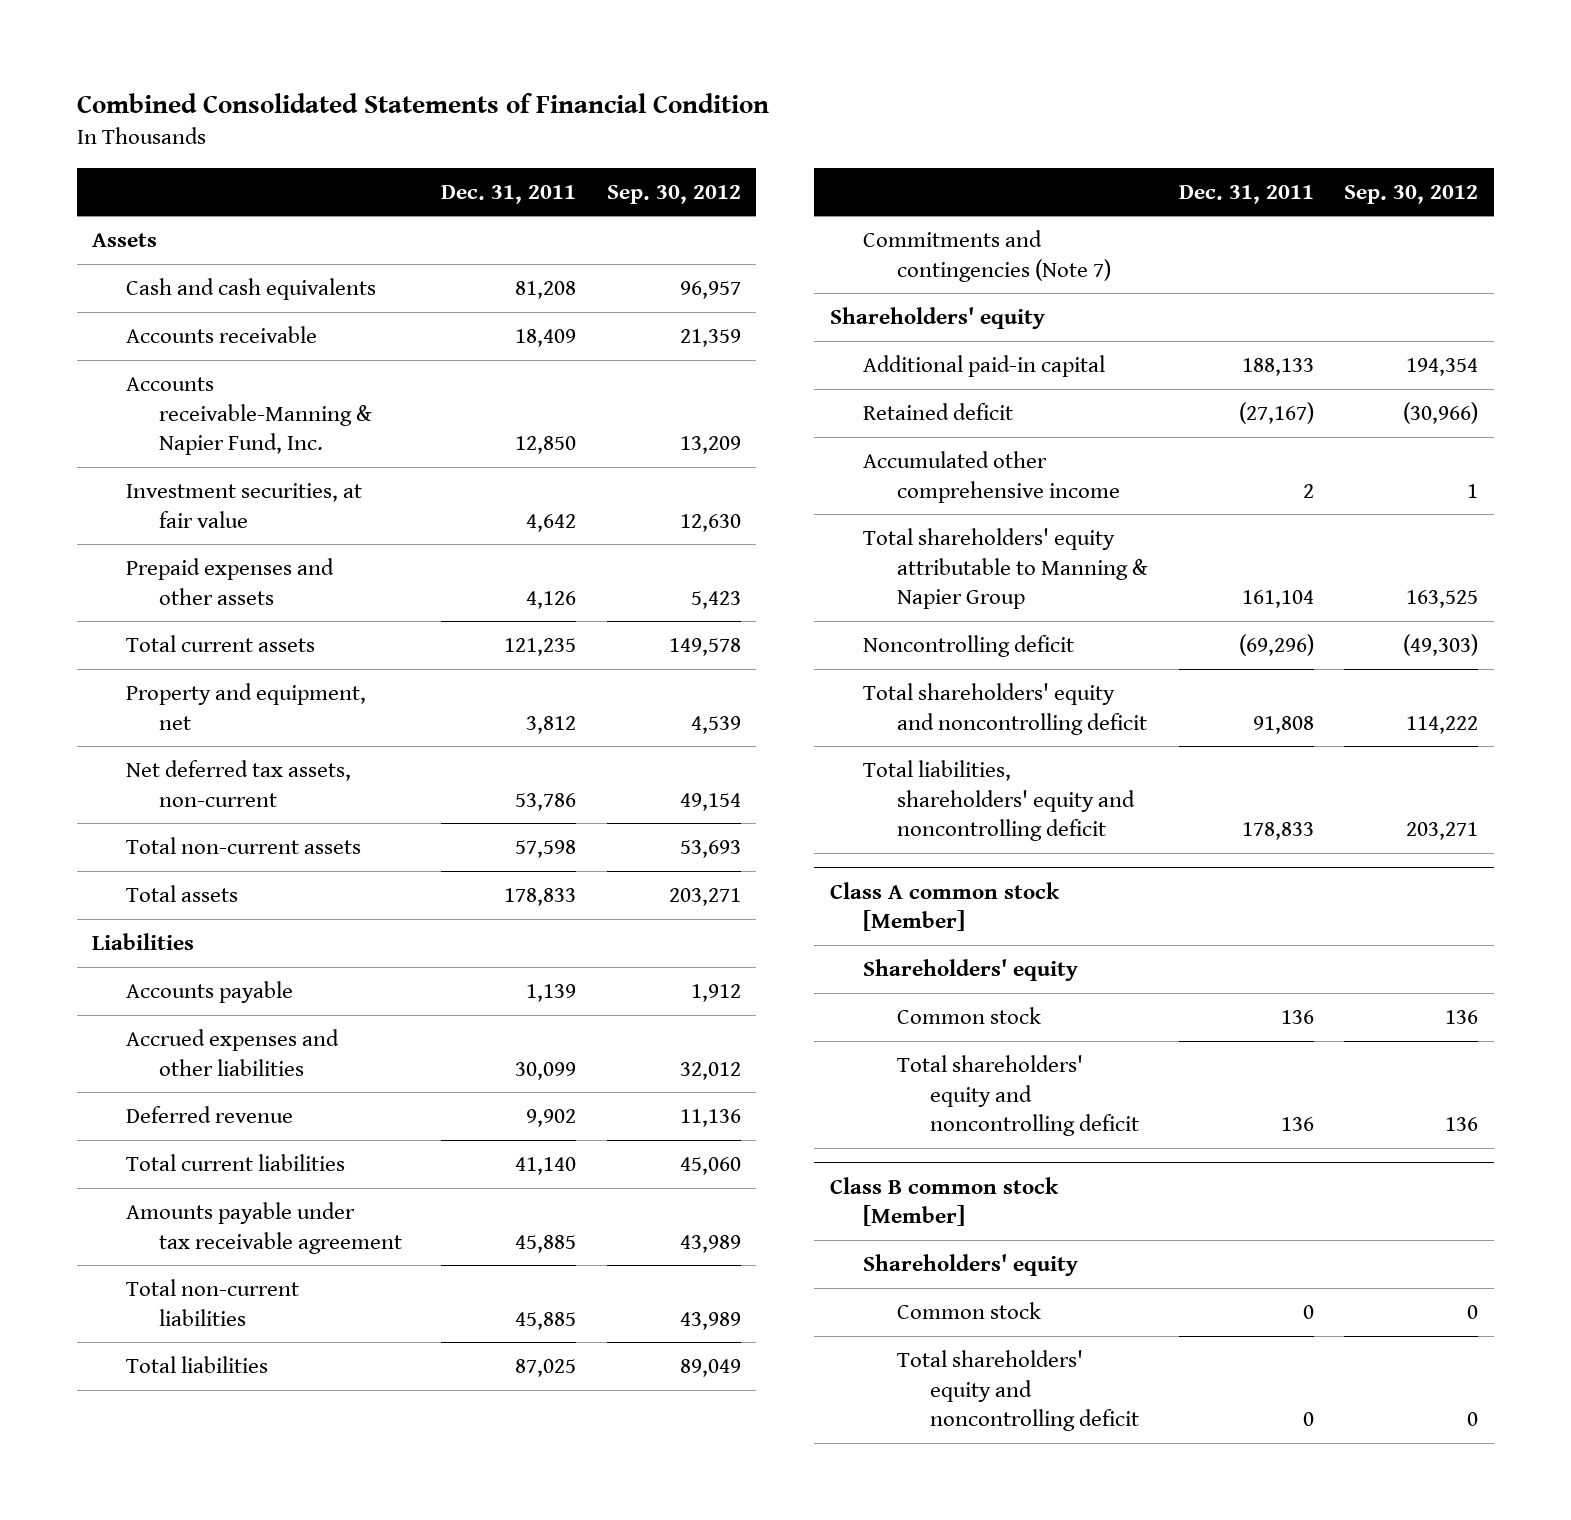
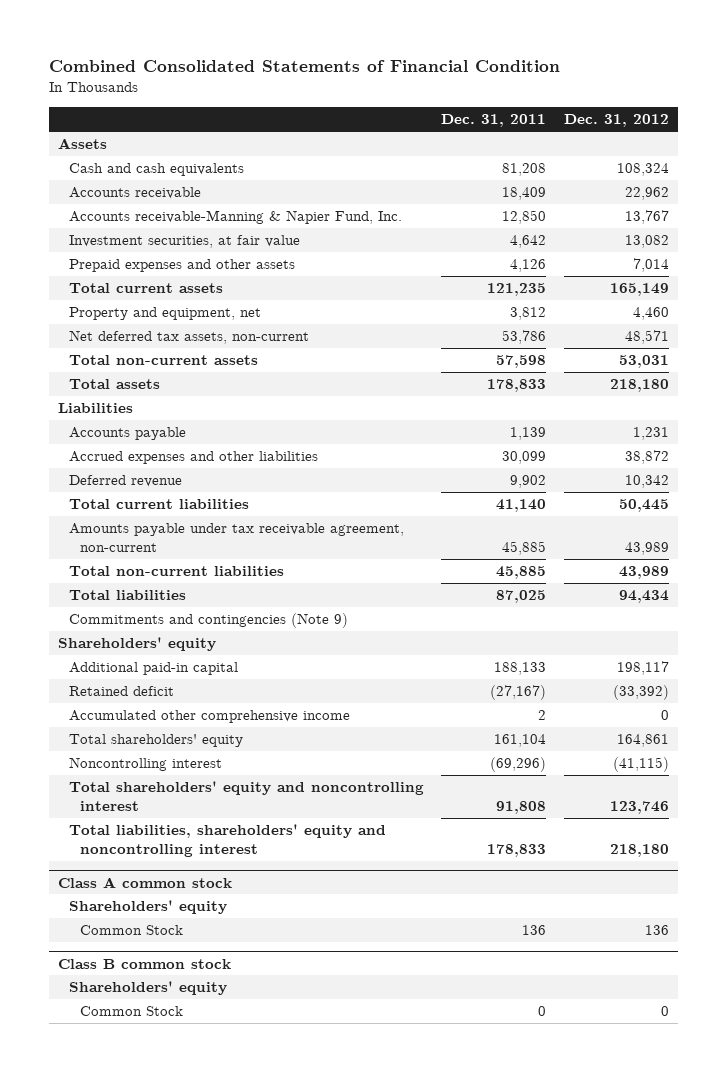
[606,184,741,204] Sep. 30, 2012 -> none
none -> [563,114,669,128] Dec. 31, 2012
[125,1202,403,1254] Amounts payable under tax receivable agreement -> [68,523,404,552] Amounts payable under tax receivable agreement, non-current
[863,230,1111,282] Commitments and contingencies (Note 7) -> [68,613,348,629] Commitments and contingencies (Note 9)
[863,528,1148,610] Total shareholders' equity attributable to Manning & Napier Group -> [68,734,243,748] Total shareholders' equity
[863,635,1075,658] Noncontrolling deficit -> [68,757,222,772] Noncontrolling interest
[863,683,1147,735] Total shareholders' equity and noncontrolling deficit -> [68,781,424,811] Total shareholders' equity and noncontrolling interest
[863,760,1135,842] Total liabilities, shareholders' equity and noncontrolling deficit -> [68,824,386,857] Total liabilities, shareholders' equity and noncontrolling interest
[829,881,1060,932] Class A common stock [Member] -> [57,876,232,888] Class A common stock
[896,1055,1140,1137] Total shareholders' equity and noncontrolling deficit -> none
[896,1007,1041,1025] Common stock -> [79,925,183,936] Common Stock
[829,1176,1059,1227] Class B common stock [Member] -> [57,958,231,969] Class B common stock
[896,1350,1140,1432] Total shareholders' equity and noncontrolling deficit -> none
[896,1302,1041,1320] Common stock -> [79,1006,183,1017] Common Stock

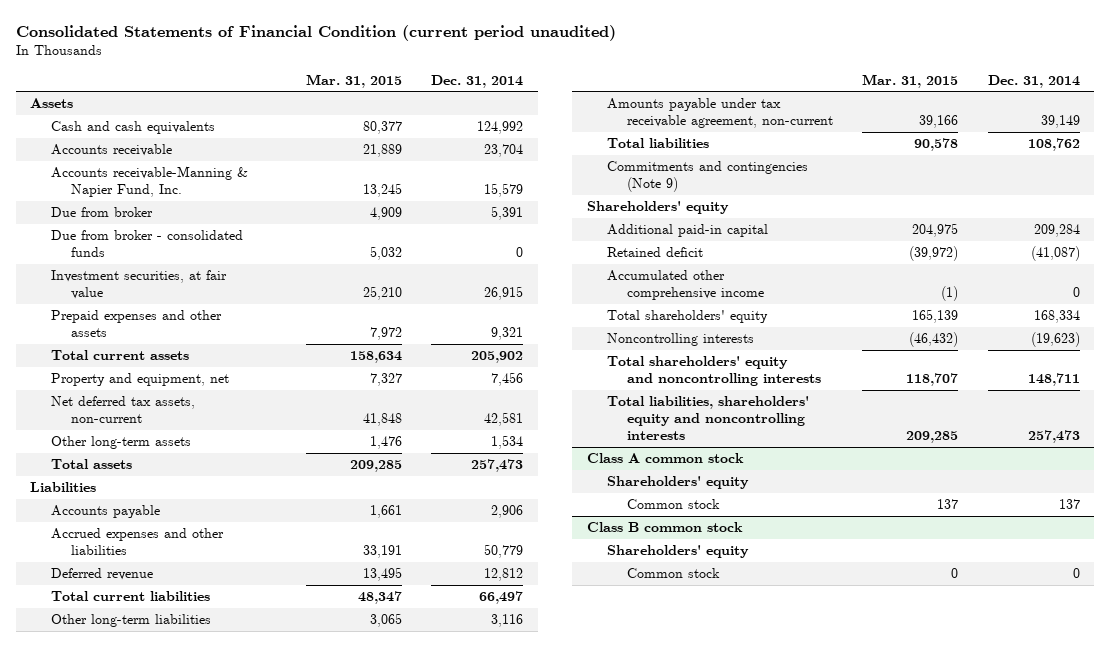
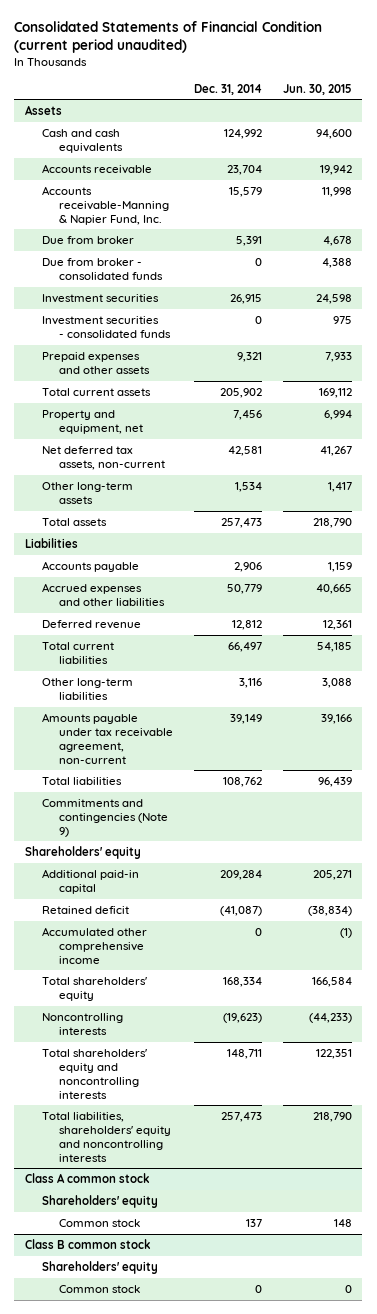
[306,73,403,88] Mar. 31, 2015 -> none
none -> [282,83,352,95] Jun. 30, 2015
[50,270,227,300] Investment securities, at fair value -> [41,293,159,303] Investment securities
none -> [41,315,171,338] Investment securities - consolidated funds

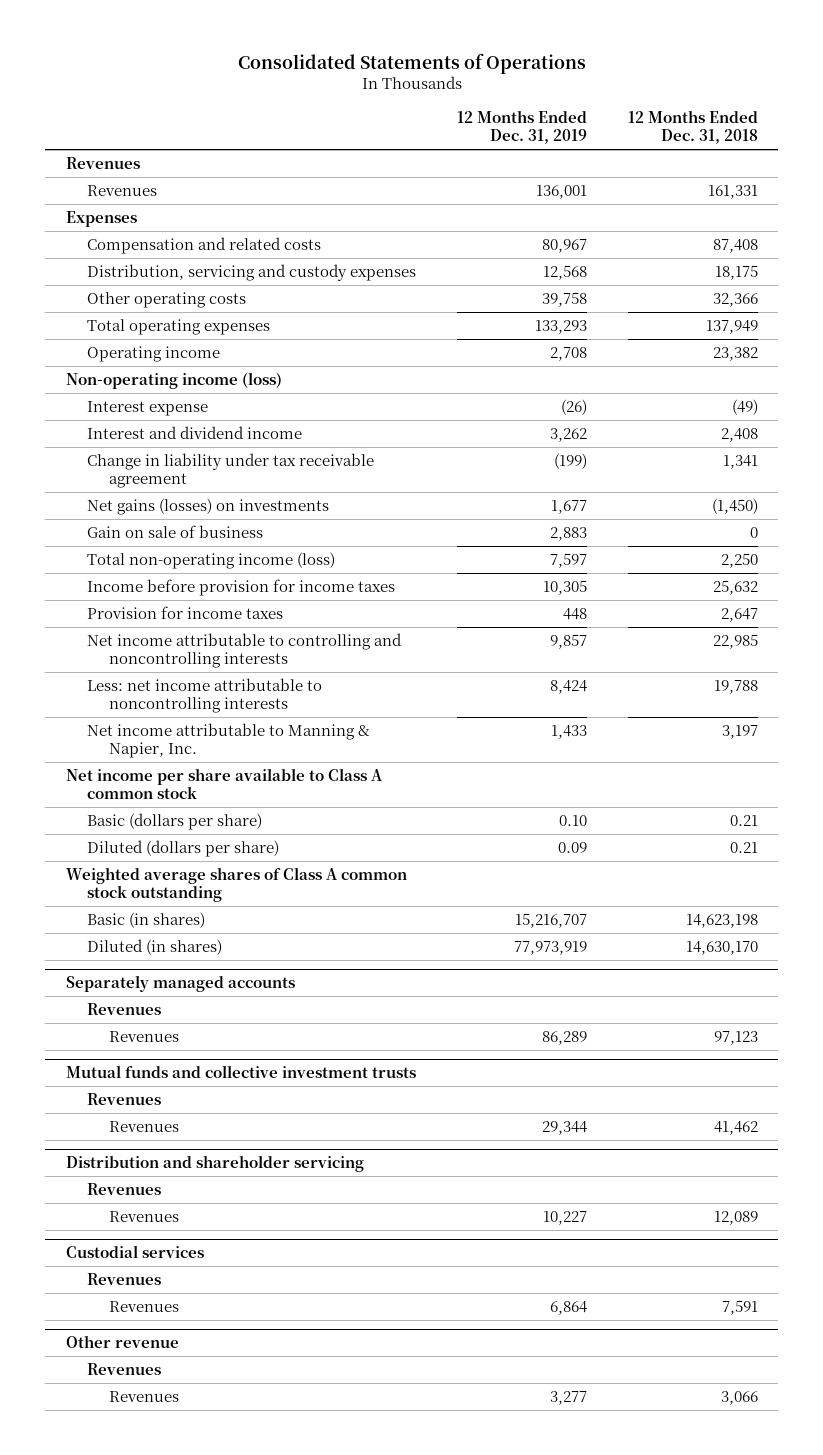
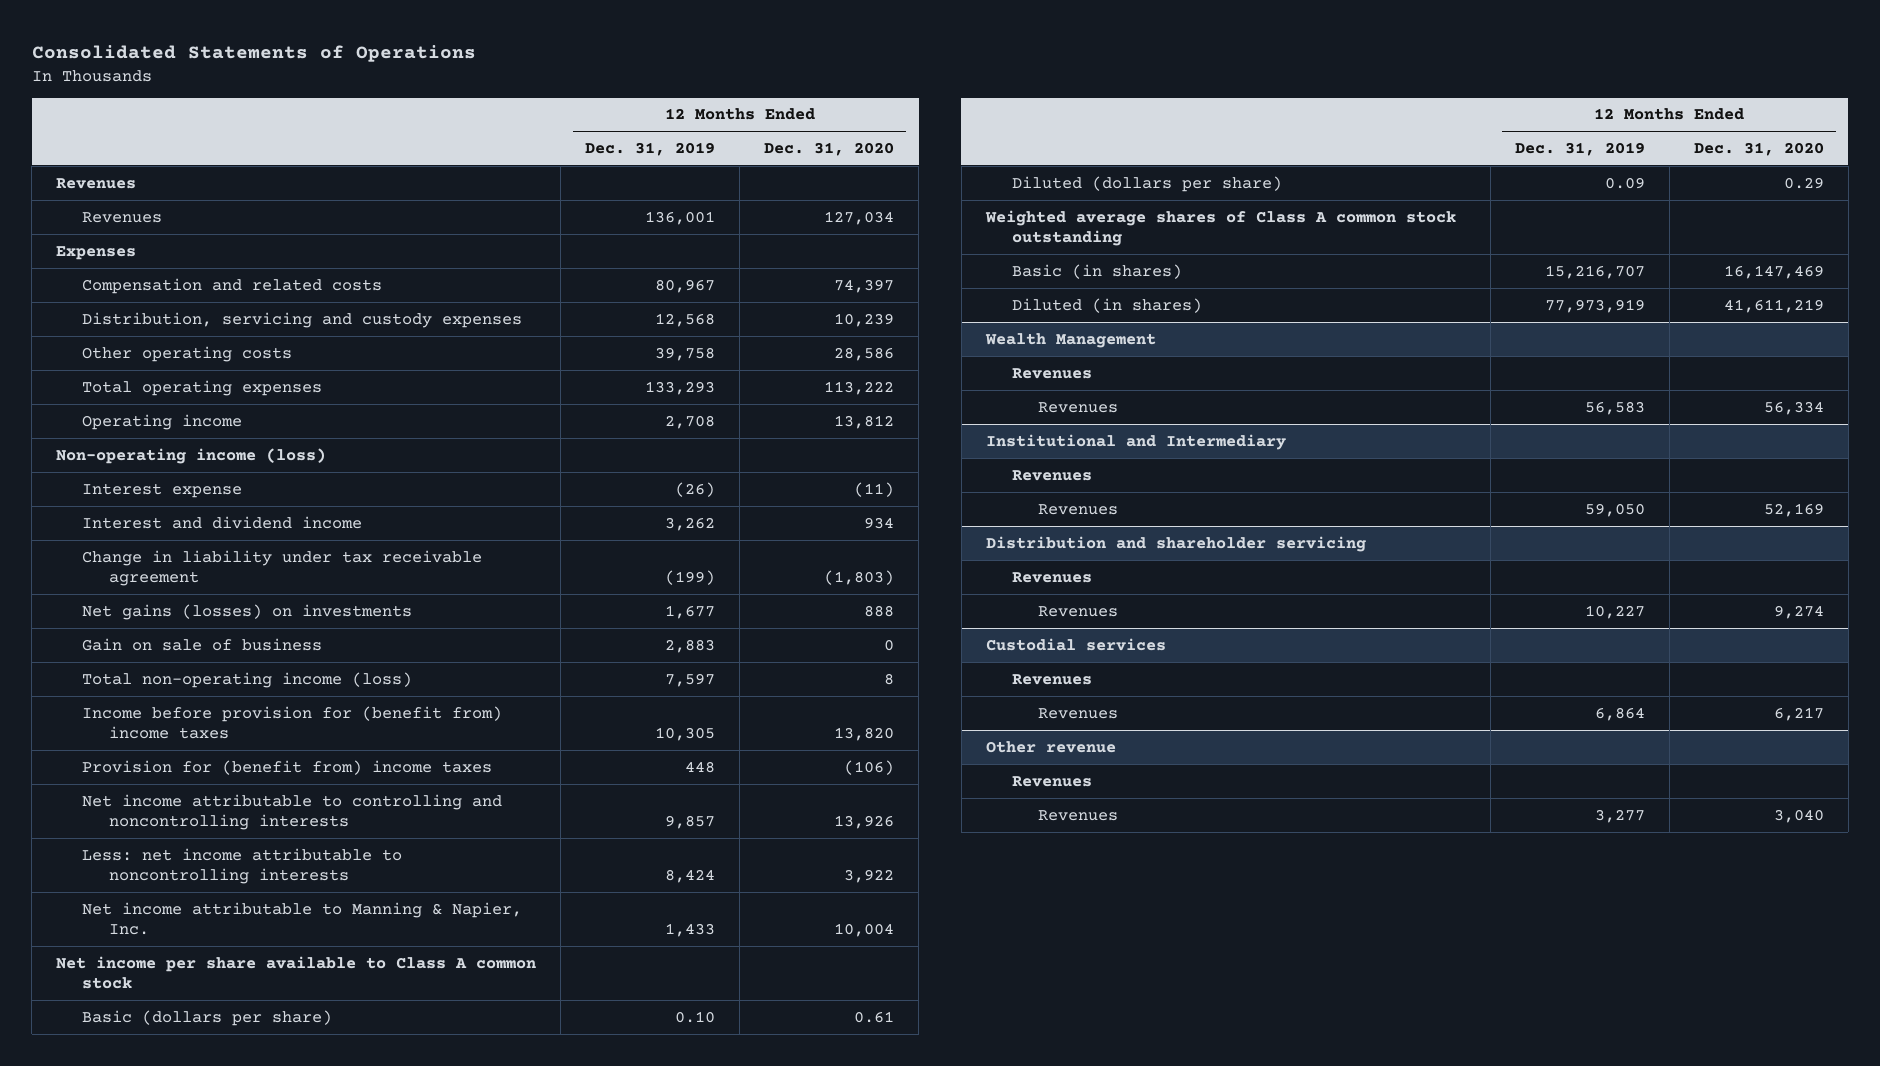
[627,110,758,145] 12 Months Ended Dec. 31, 2018 -> none
none -> [764,141,895,156] Dec. 31, 2020
[87,579,396,597] Income before provision for income taxes -> [82,705,503,739] Income before provision for (benefit from) income taxes
[87,606,284,620] Provision for income taxes -> [82,759,493,775] Provision for (benefit from) income taxes
[65,975,295,993] Separately managed accounts -> [984,332,1156,348] Wealth Management
[541,1031,587,1046] 86,289 -> [1584,400,1645,415] 56,583
[65,1065,416,1079] Mutual funds and collective investment trusts -> [985,433,1286,450] Institutional and Intermediary
[541,1121,587,1136] 29,344 -> [1584,502,1645,517] 59,050

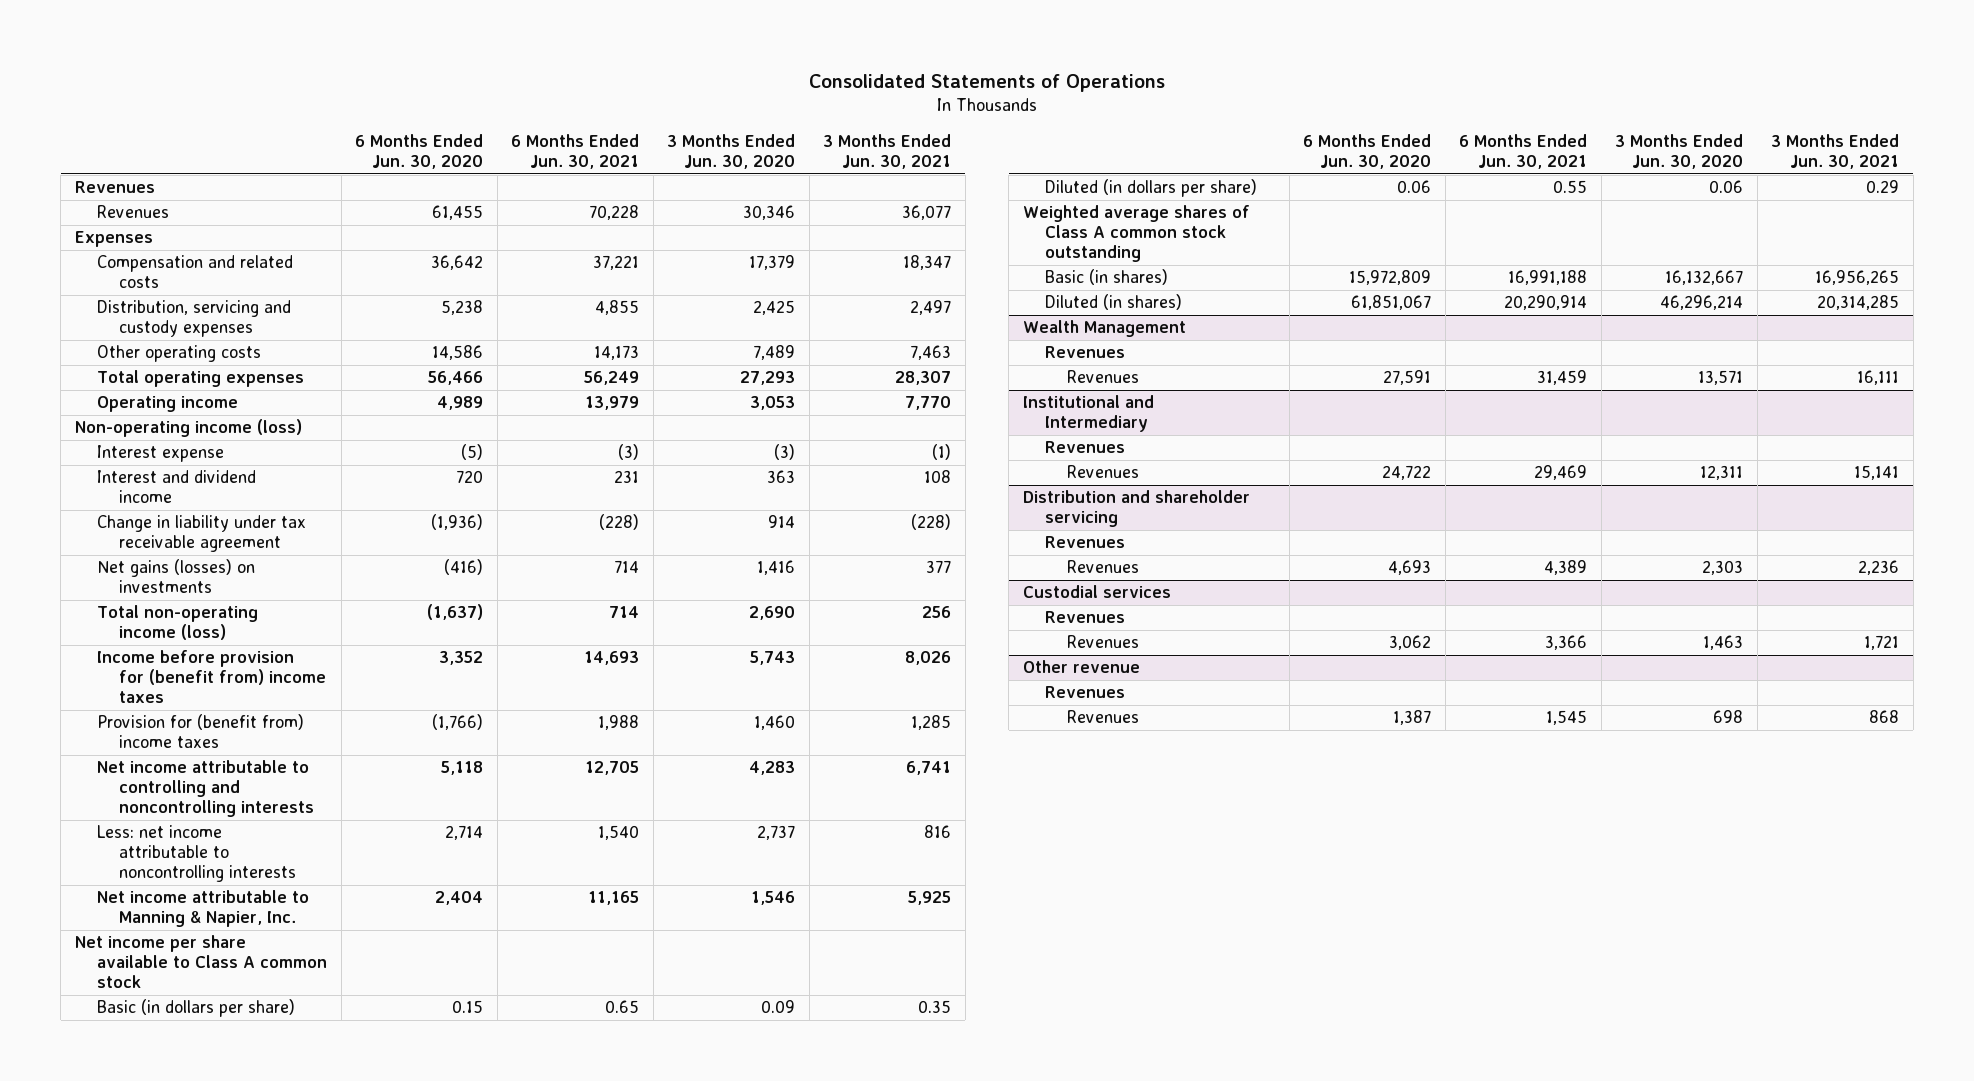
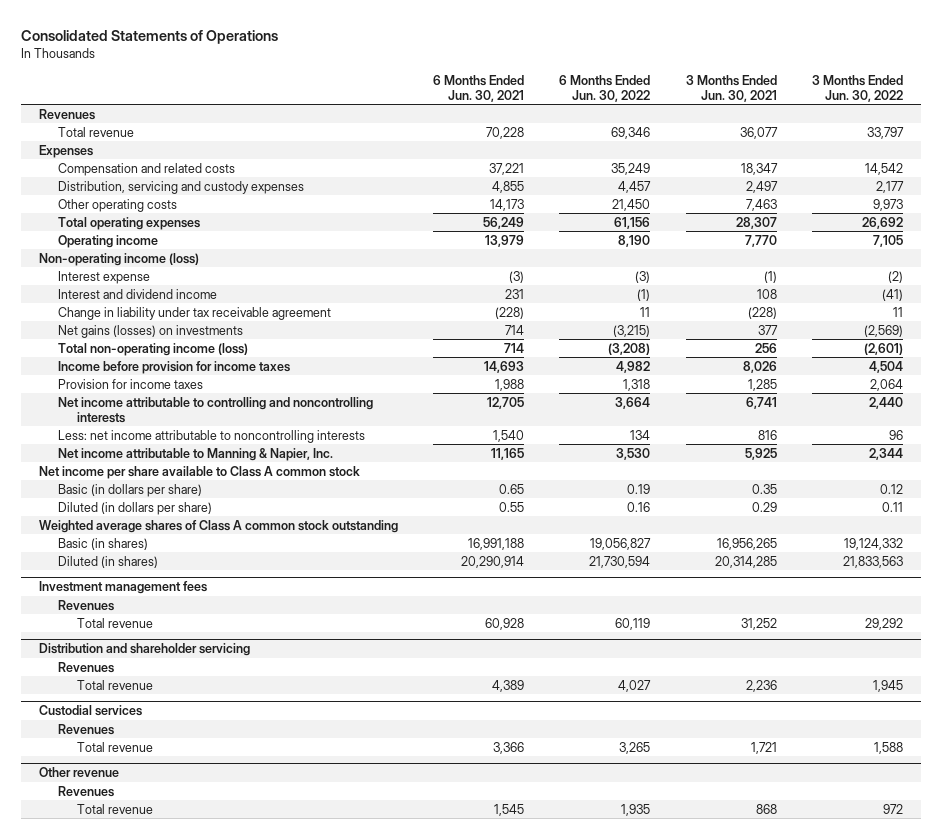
[355,133,484,169] 6 Months Ended Jun. 30, 2020 -> none
[667,133,796,169] 3 Months Ended Jun. 30, 2020 -> none
none -> [559,74,651,102] 6 Months Ended Jun. 30, 2022
none -> [811,74,903,102] 3 Months Ended Jun. 30, 2022
[97,205,170,219] Revenues -> [57,126,134,137] Total revenue
[97,650,327,704] Income before provision for (benefit from) income taxes -> [57,360,290,374] Income before provision for income taxes
[97,714,305,749] Provision for (benefit from) income taxes -> [57,378,203,389] Provision for income taxes
[1022,320,1186,338] Wealth Management -> none
[1045,346,1126,359] Revenues -> none
[1067,370,1140,384] Revenues -> none
[1022,395,1154,433] Institutional and Intermediary -> none
none -> [38,581,207,595] Investment management fees
[1067,465,1140,479] Revenues -> none
none -> [76,617,153,628] Total revenue
[1067,560,1140,574] Revenues -> [76,679,153,690] Total revenue
[1067,635,1140,649] Revenues -> [76,741,153,752] Total revenue
[1067,710,1140,724] Revenues -> [76,803,153,814] Total revenue

